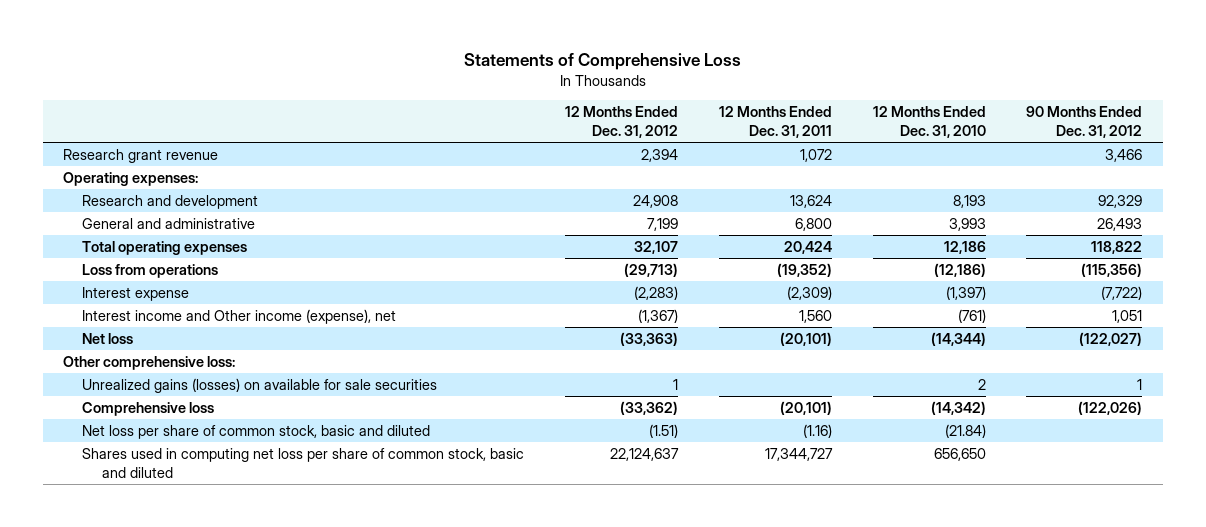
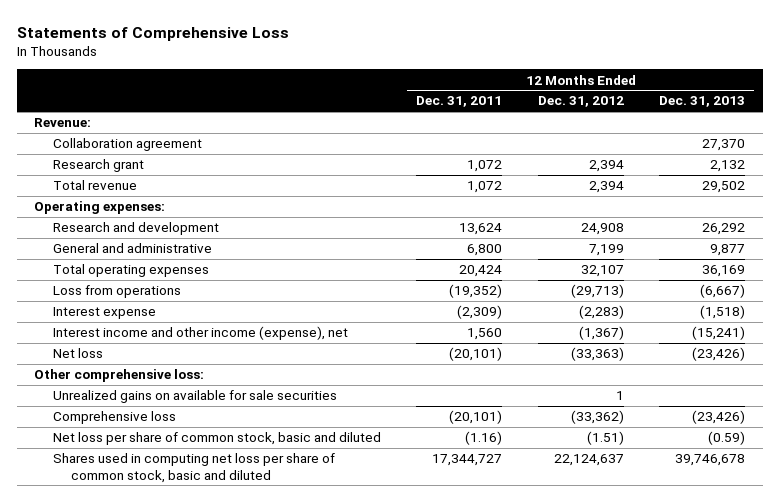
[872,106,986,139] 12 Months Ended Dec. 31, 2010 -> none
[1026,106,1143,139] 90 Months Ended Dec. 31, 2012 -> none
none -> [659,96,746,108] Dec. 31, 2013
none -> [34,118,92,128] Revenue:
none -> [52,138,202,152] Collaboration agreement
[63,148,219,163] Research grant revenue -> [52,159,144,173] Research grant
none -> [52,180,137,191] Total revenue
[82,308,397,324] Interest income and Other income (expense), net -> [52,326,348,341] Interest income and other income (expense), net
[82,377,438,393] Unrealized gains (losses) on available for sale securities -> [52,390,337,404] Unrealized gains on available for sale securities

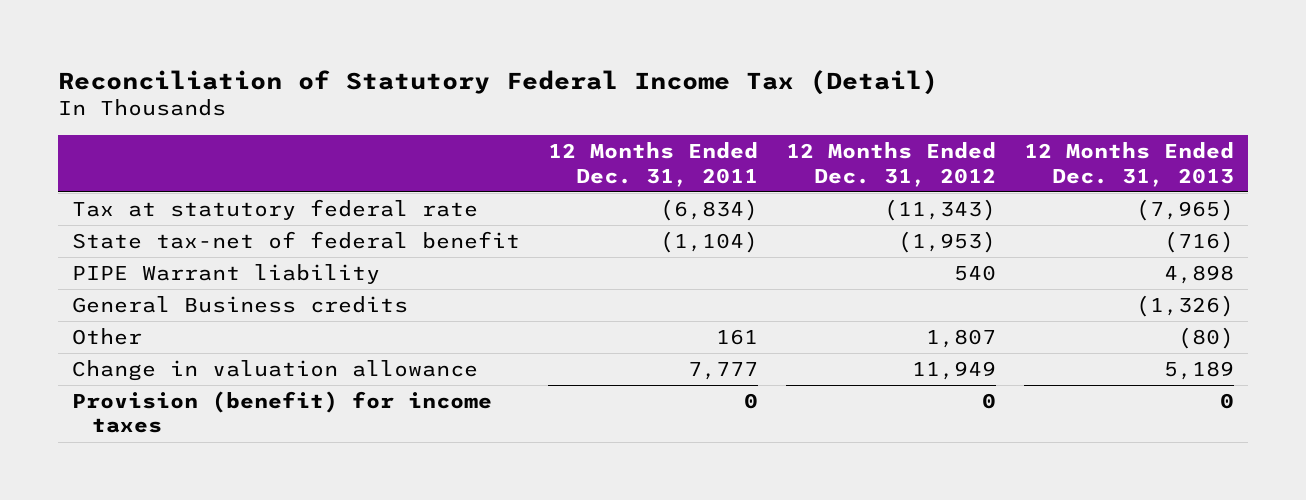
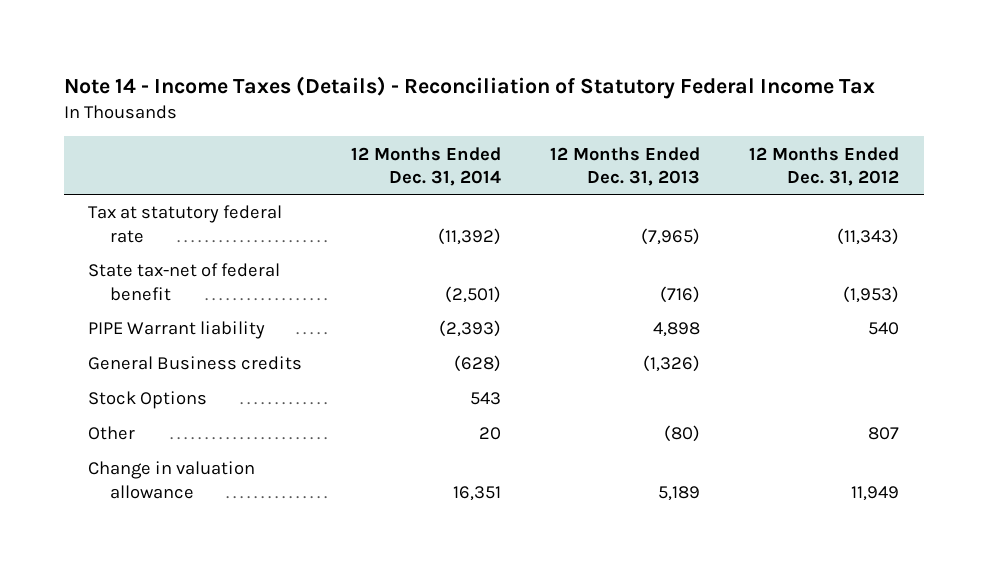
[57,69,938,95] Reconciliation of Statutory Federal Income Tax (Detail) -> [63,75,875,99] Note 14 - Income Taxes (Details) - Reconciliation of Statutory Federal Income Tax
[547,142,758,187] 12 Months Ended Dec. 31, 2011 -> none
none -> [351,146,502,186] 12 Months Ended Dec. 31, 2014
none -> [88,391,208,410] Stock Options
[925,329,996,349] 1,807 -> [868,427,900,441] 807
[71,391,492,434] Provision (benefit) for income taxes -> none

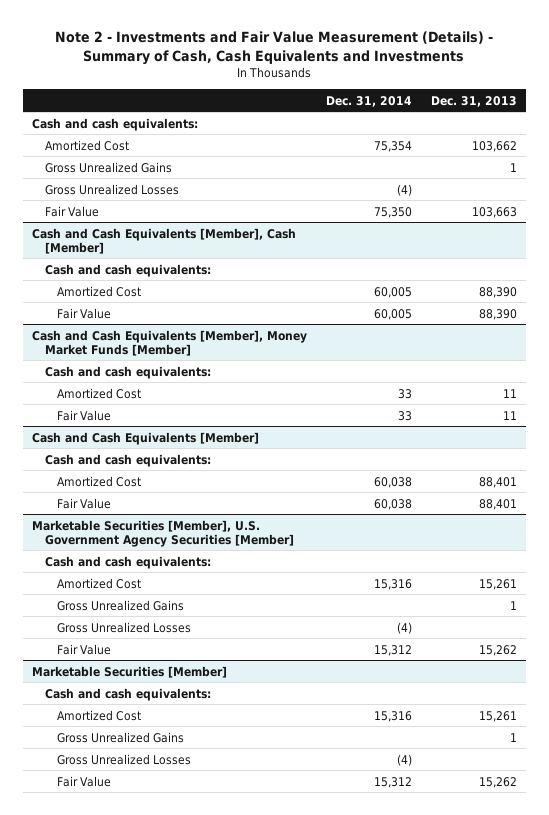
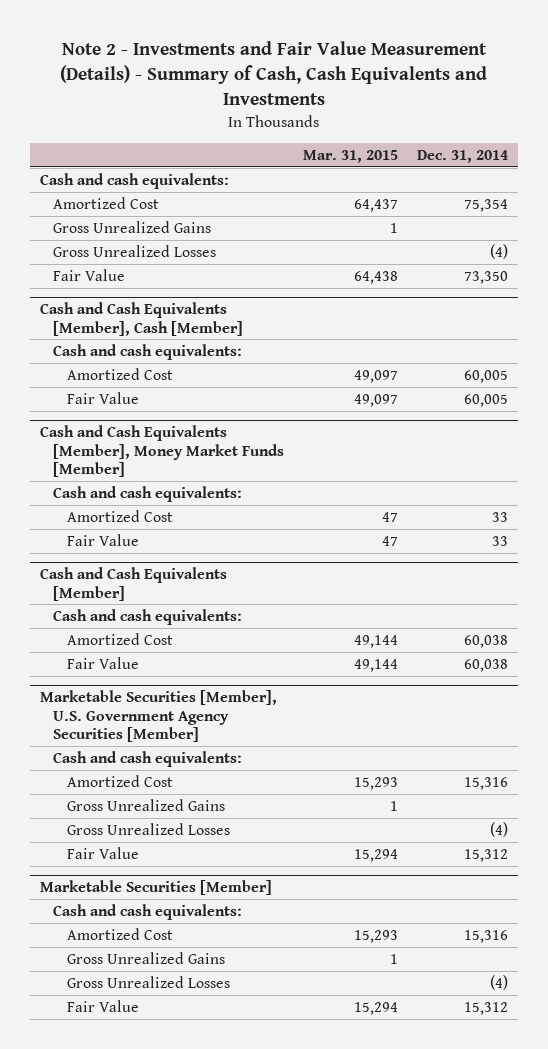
[430,95,517,107] Dec. 31, 2013 -> none
none -> [303,149,399,163] Mar. 31, 2015
[373,206,412,218] 75,350 -> [464,270,509,284] 73,350

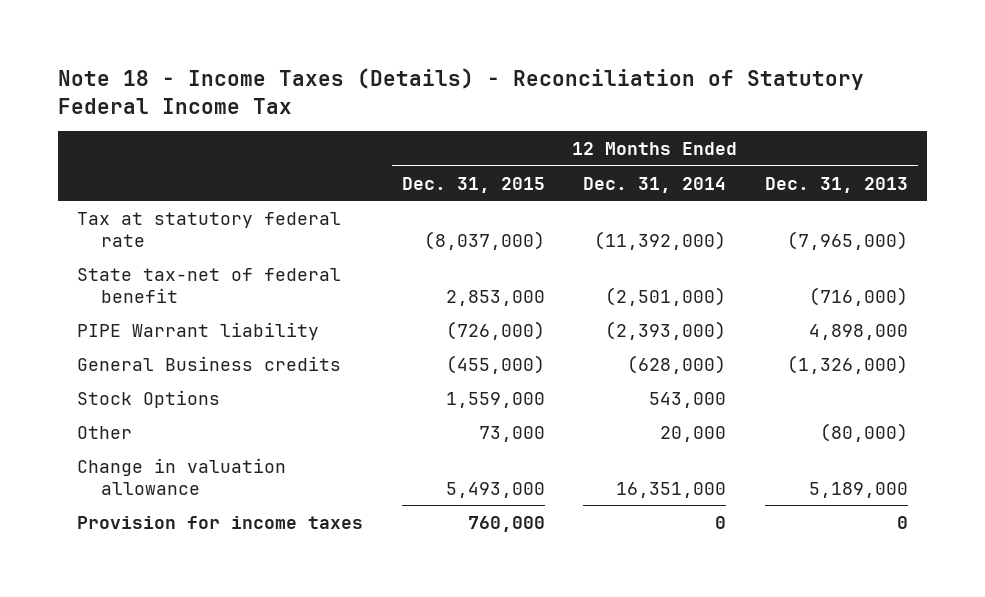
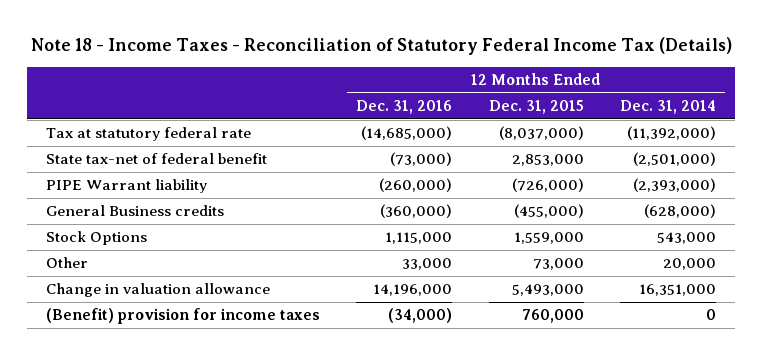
[57,67,864,114] Note 18 - Income Taxes (Details) - Reconciliation of Statutory Federal Income Tax -> [31,37,733,56] Note 18 - Income Taxes - Reconciliation of Statutory Federal Income Tax (Details)
[765,176,909,193] Dec. 31, 2013 -> none
none -> [356,99,453,114] Dec. 31, 2016
[77,515,364,529] Provision for income taxes -> [45,308,320,325] (Benefit) provision for income taxes

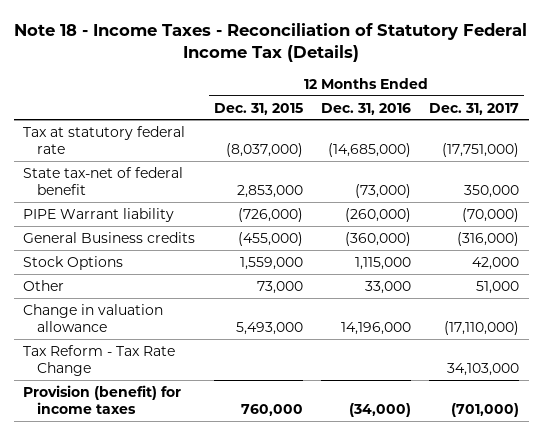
[620,99,717,114] Dec. 31, 2014 -> none
none -> [429,102,520,115] Dec. 31, 2017
none -> [23,344,176,377] Tax Reform - Tax Rate Change
[45,308,320,325] (Benefit) provision for income taxes -> [23,384,182,415] Provision (benefit) for income taxes

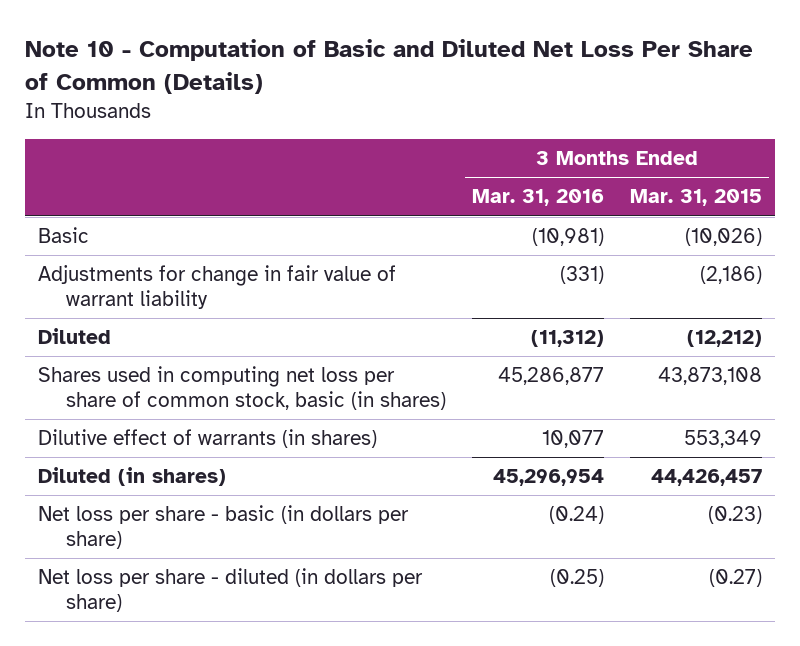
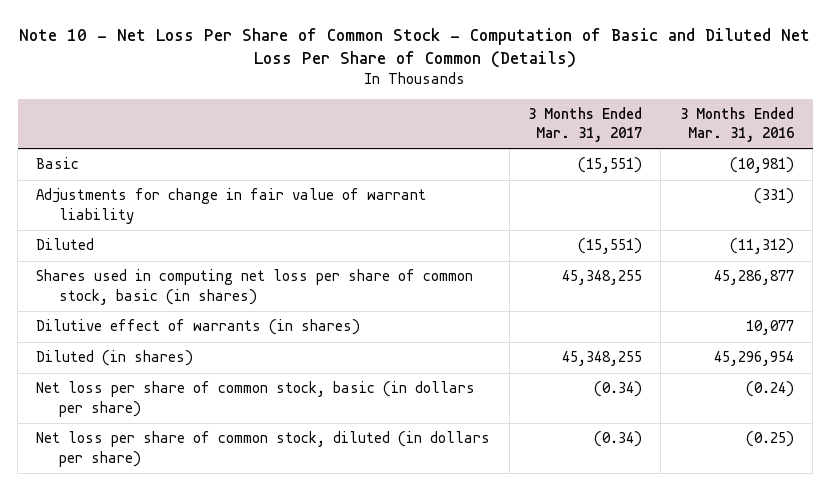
[24,39,753,94] Note 10 - Computation of Basic and Diluted Net Loss Per Share of Common (Details) -> [19,27,811,68] Note 10 - Net Loss Per Share of Common Stock - Computation of Basic and Diluted Net Loss Per Share of Common (Details)
[630,189,763,207] Mar. 31, 2015 -> none
none -> [528,107,643,143] 3 Months Ended Mar. 31, 2017
[37,505,409,550] Net loss per share - basic (in dollars per share) -> [36,381,476,417] Net loss per share of common stock, basic (in dollars per share)
[37,568,423,613] Net loss per share - diluted (in dollars per share) -> [36,431,491,467] Net loss per share of common stock, diluted (in dollars per share)

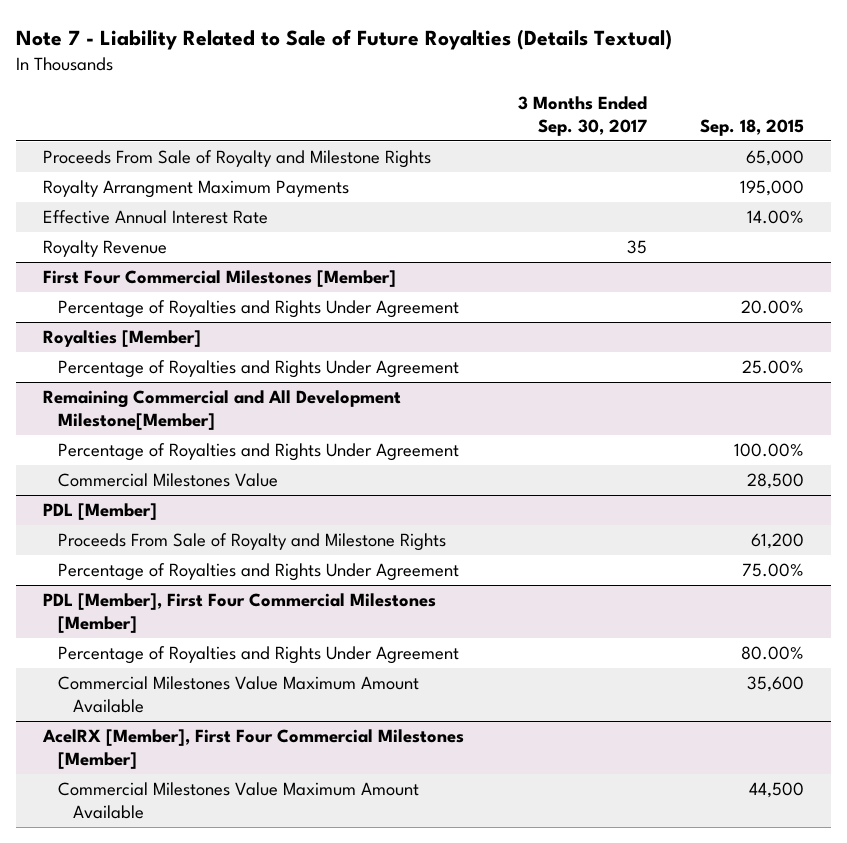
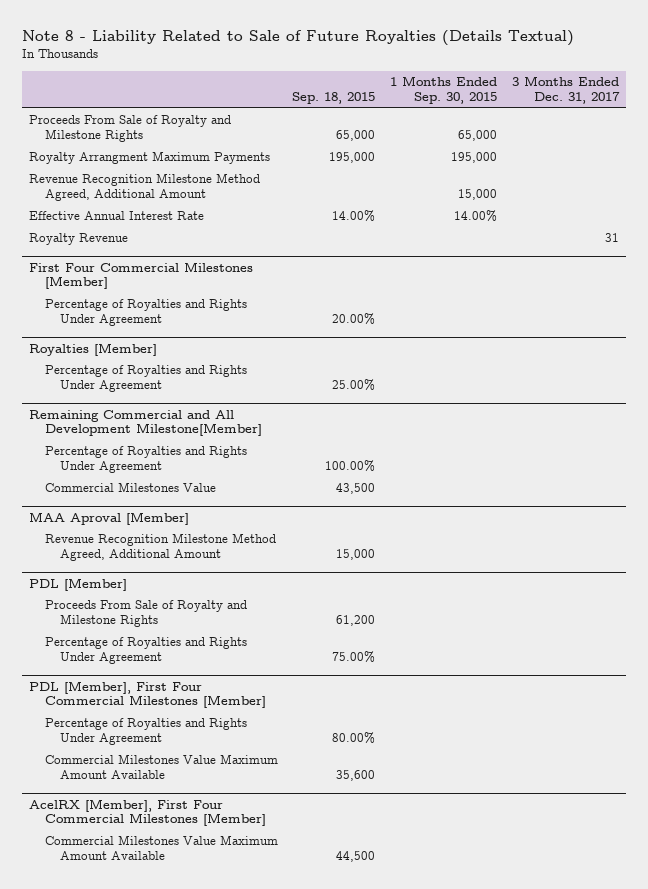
[15,28,672,50] Note 7 - Liability Related to Sale of Future Royalties (Details Textual) -> [21,30,574,47] Note 8 - Liability Related to Sale of Future Royalties (Details Textual)
[517,96,647,136] 3 Months Ended Sep. 30, 2017 -> none
none -> [390,76,498,104] 1 Months Ended Sep. 30, 2015
none -> [511,76,620,104] 3 Months Ended Dec. 31, 2017
none -> [29,173,261,202] Revenue Recognition Milestone Method Agreed, Additional Amount
[747,473,805,490] 28,500 -> [336,483,376,495] 43,500
none -> [29,511,190,525] MAA Aproval [Member]
none -> [44,533,276,562] Revenue Recognition Milestone Method Agreed, Additional Amount

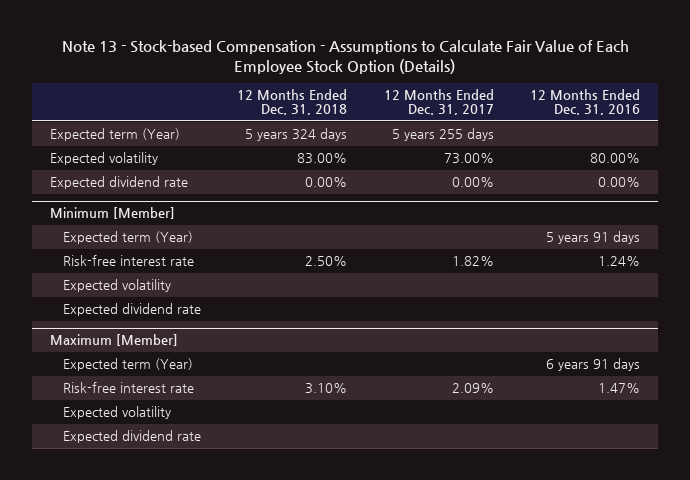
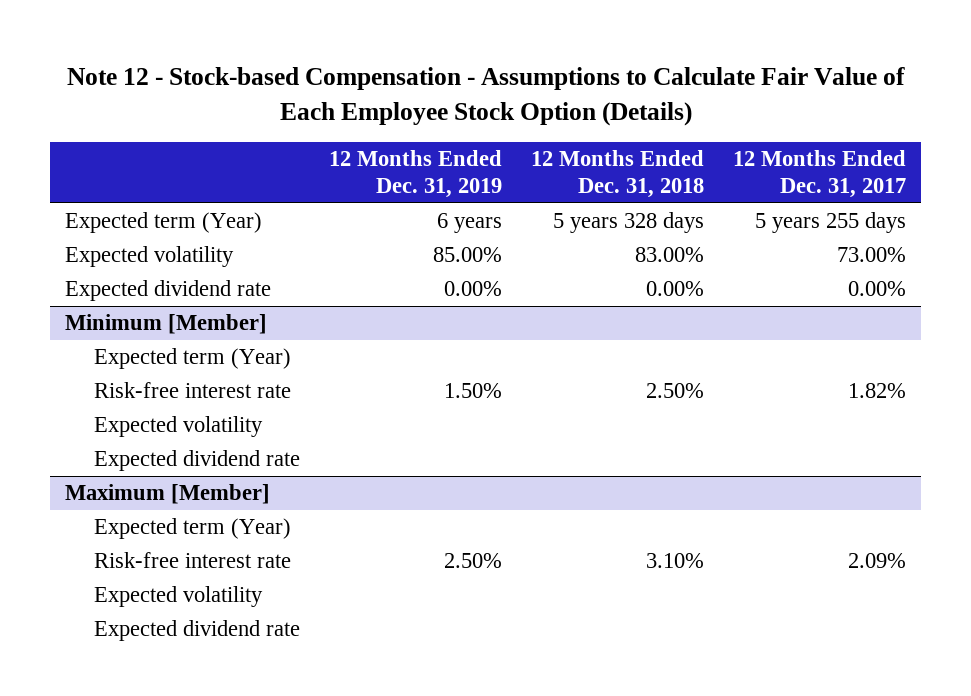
[61,40,629,74] Note 13 - Stock-based Compensation - Assumptions to Calculate Fair Value of Each Employee Stock Option (Details) -> [66,66,905,126] Note 12 - Stock-based Compensation - Assumptions to Calculate Fair Value of Each Employee Stock Option (Details)
[529,89,640,116] 12 Months Ended Dec. 31, 2016 -> none
none -> [328,150,502,199] 12 Months Ended Dec. 31, 2019
[245,128,348,142] 5 years 324 days -> [553,212,705,234] 5 years 328 days

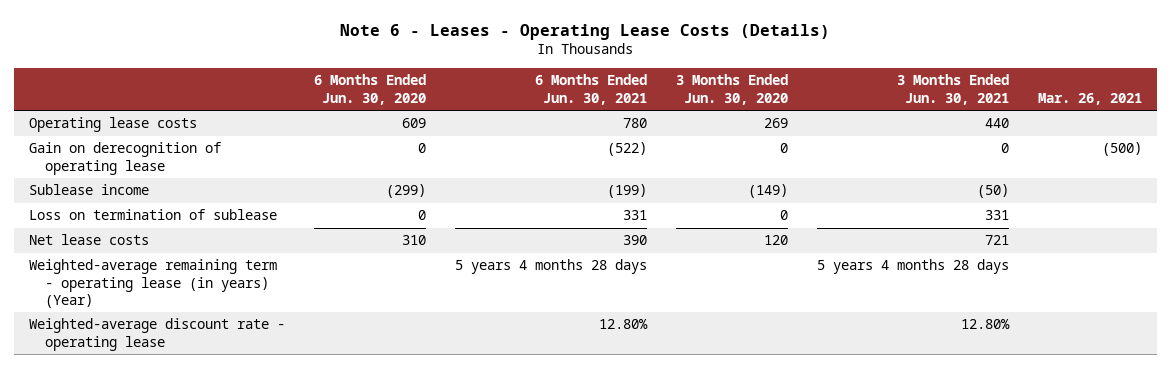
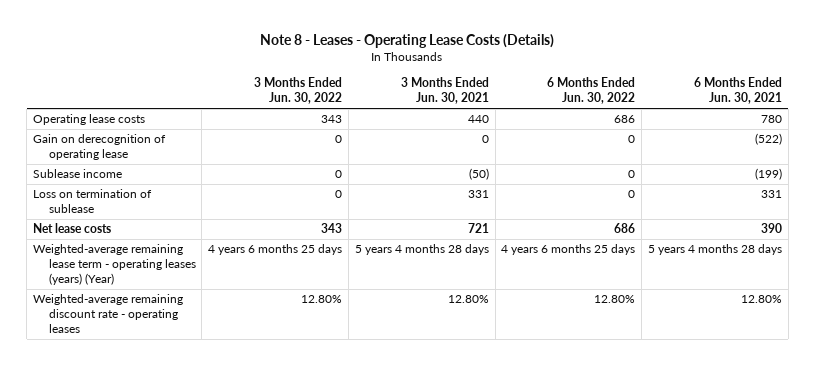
[340,23,831,40] Note 6 - Leases - Operating Lease Costs (Details) -> [260,34,555,49] Note 8 - Leases - Operating Lease Costs (Details)
[313,74,426,105] 6 Months Ended Jun. 30, 2020 -> none
[675,74,788,105] 3 Months Ended Jun. 30, 2020 -> none
[1038,92,1143,105] Mar. 26, 2021 -> none
none -> [254,77,343,105] 3 Months Ended Jun. 30, 2022
none -> [547,77,636,105] 6 Months Ended Jun. 30, 2022
[28,259,277,308] Weighted-average remaining term - operating lease (in years) (Year) -> [33,244,196,286] Weighted-average remaining lease term - operating leases (years) (Year)
[28,318,285,351] Weighted-average discount rate - operating lease -> [33,294,184,334] Weighted-average remaining discount rate - operating leases

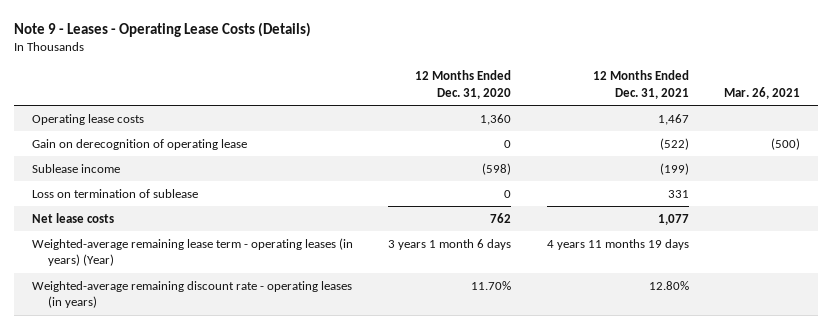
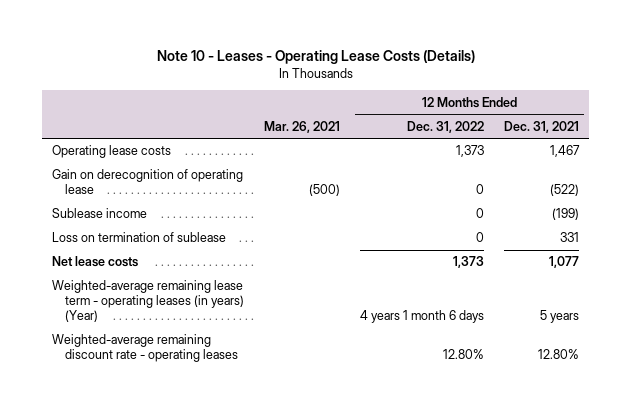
[13,21,311,37] Note 9 - Leases - Operating Lease Costs (Details) -> [156,50,475,65] Note 10 - Leases - Operating Lease Costs (Details)
[415,70,512,99] 12 Months Ended Dec. 31, 2020 -> none
none -> [407,120,485,133] Dec. 31, 2022
[546,238,689,250] 4 years 11 months 19 days -> [540,310,580,324] 5 years
[31,280,352,309] Weighted-average remaining discount rate - operating leases (in years) -> [52,334,239,363] Weighted-average remaining discount rate - operating leases

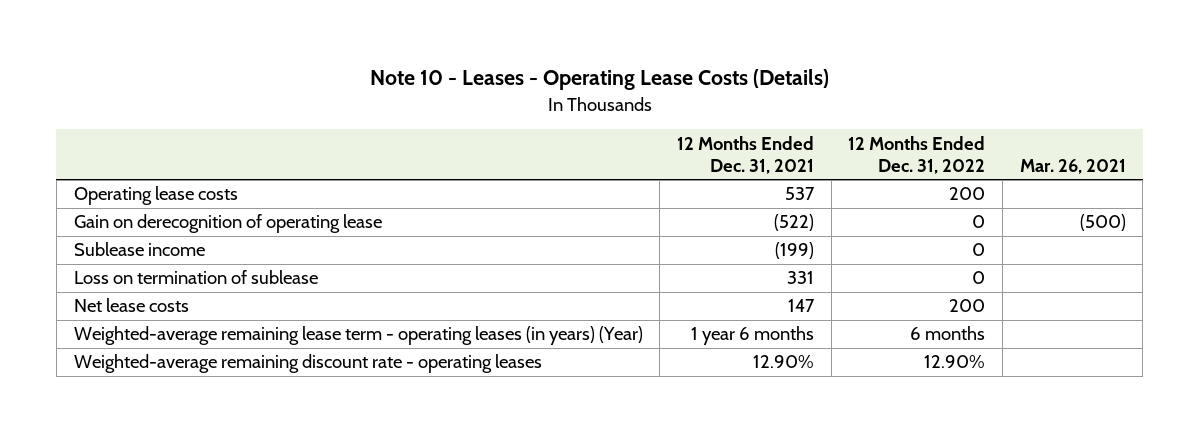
[456,145,485,158] 1,373 -> [949,187,986,201] 200
[550,145,581,158] 1,467 -> [784,187,815,201] 537
[453,256,485,269] 1,373 -> [949,299,986,313] 200
[549,256,580,269] 1,077 -> [787,299,815,313] 147
[360,310,485,324] 4 years 1 month 6 days -> [910,326,986,341] 6 months
[540,310,580,324] 5 years -> [690,326,814,346] 1 year 6 months
[443,349,485,360] 12.80% -> [924,355,986,369] 12.90%
[538,349,580,360] 12.80% -> [752,355,814,369] 12.90%

